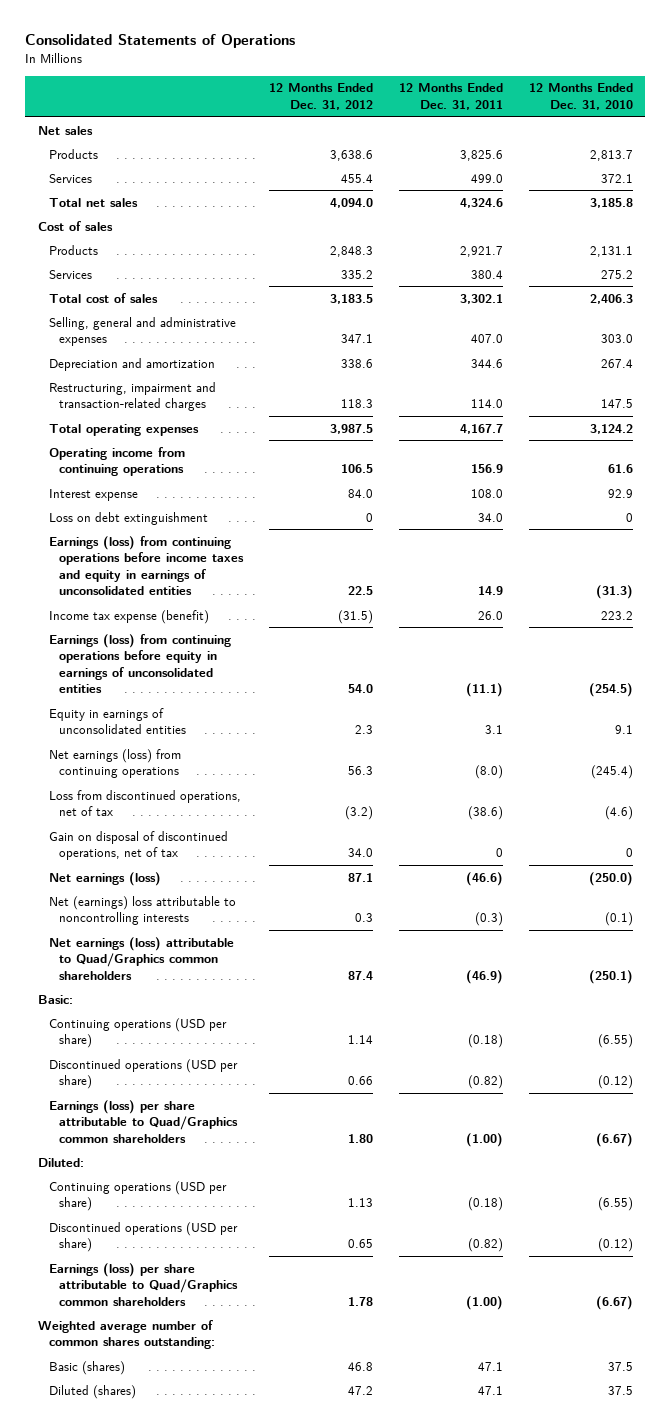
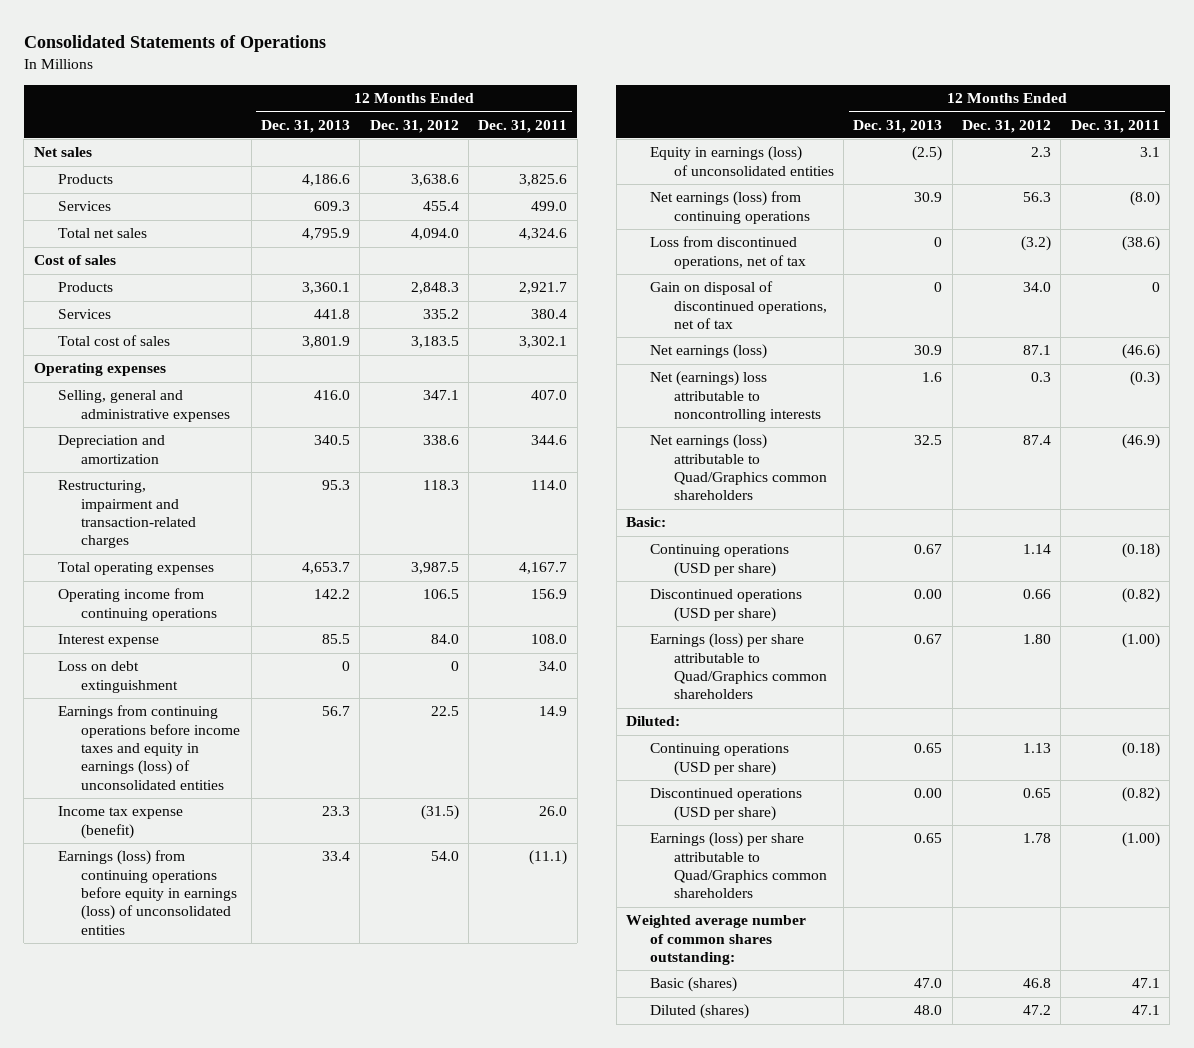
[528,83,633,111] 12 Months Ended Dec. 31, 2010 -> none
none -> [261,119,351,133] Dec. 31, 2013
none -> [33,363,166,377] Operating expenses
[48,535,245,596] Earnings (loss) from continuing operations before income taxes and equity in earnings of unconsolidated entities -> [57,705,241,790] Earnings from continuing operations before income taxes and equity in earnings (loss) of unconsolidated entities
[48,633,231,694] Earnings (loss) from continuing operations before equity in earnings of unconsolidated entities -> [57,850,238,935] Earnings (loss) from continuing operations before equity in earnings (loss) of unconsolidated entities
[48,707,187,735] Equity in earnings of unconsolidated entities -> [649,146,834,176] Equity in earnings (loss) of unconsolidated entities

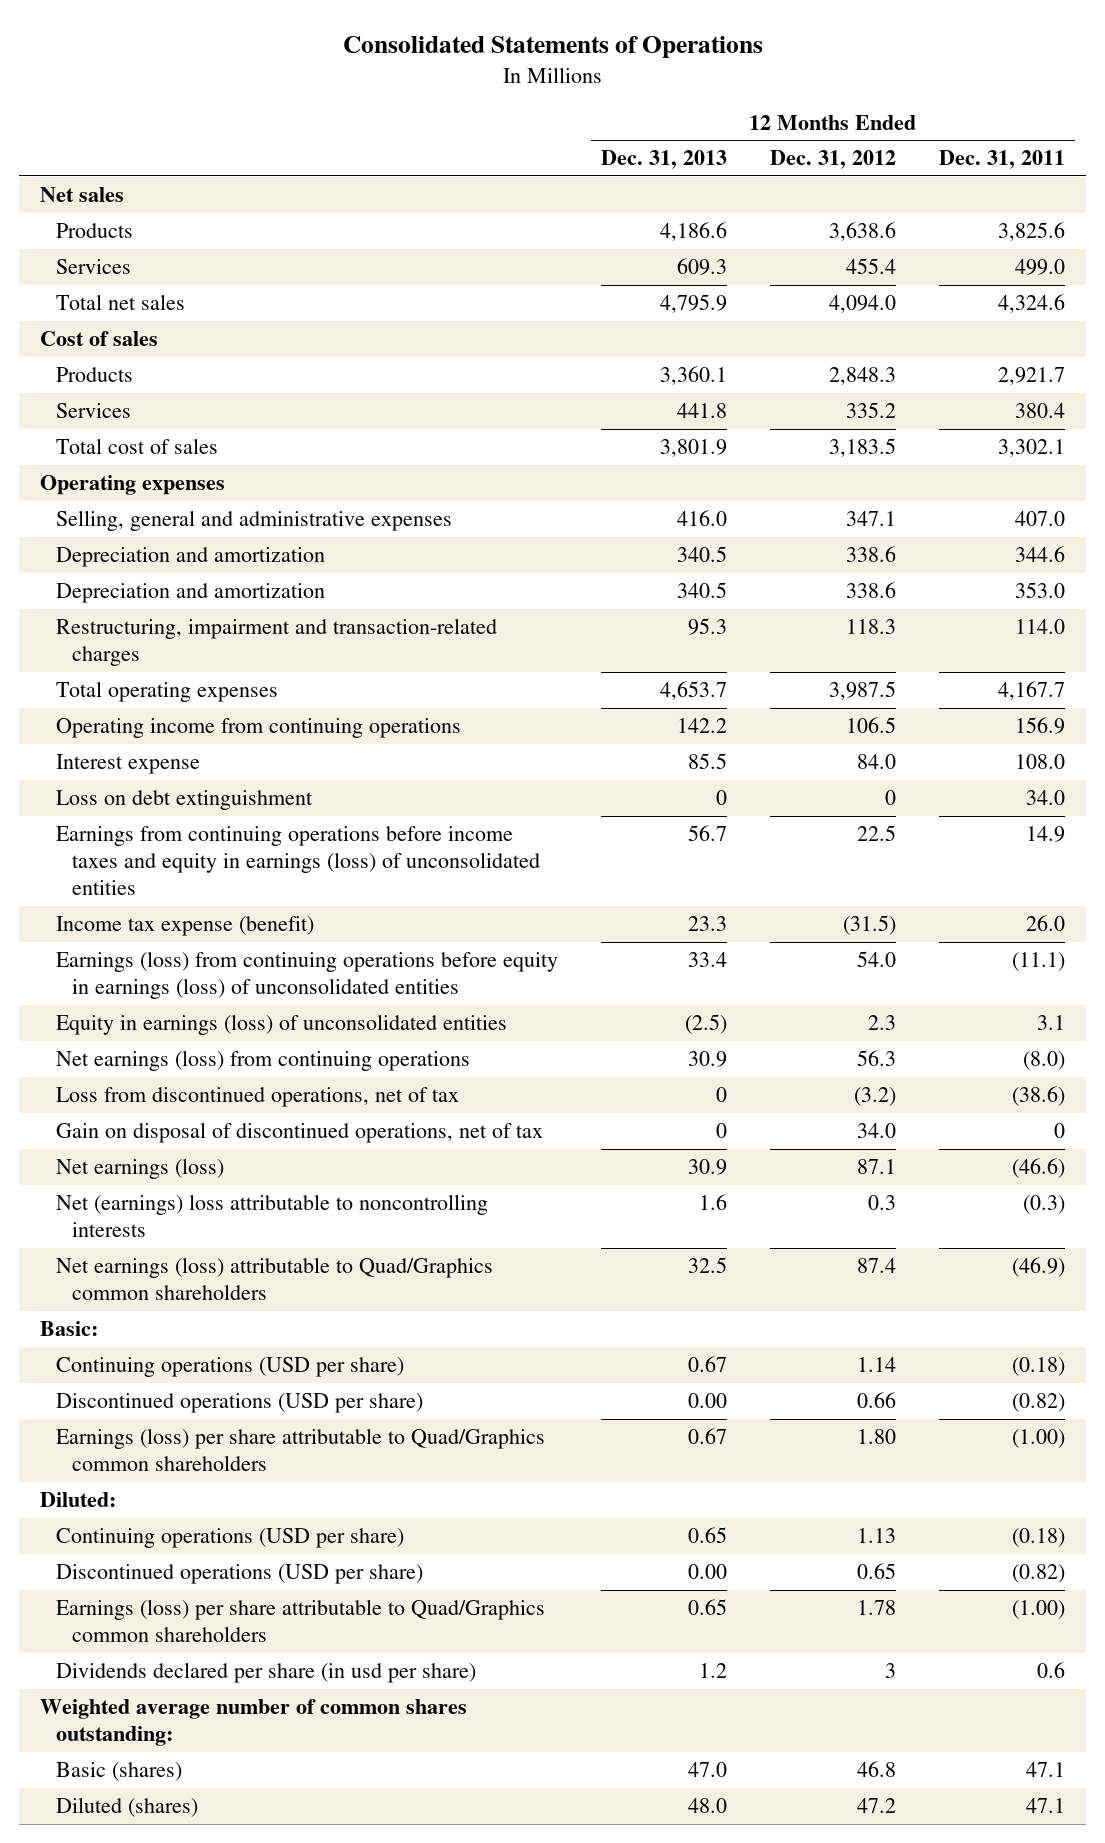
none -> [56,583,326,604] Depreciation and amortization
none -> [56,1662,477,1684] Dividends declared per share (in usd per share)

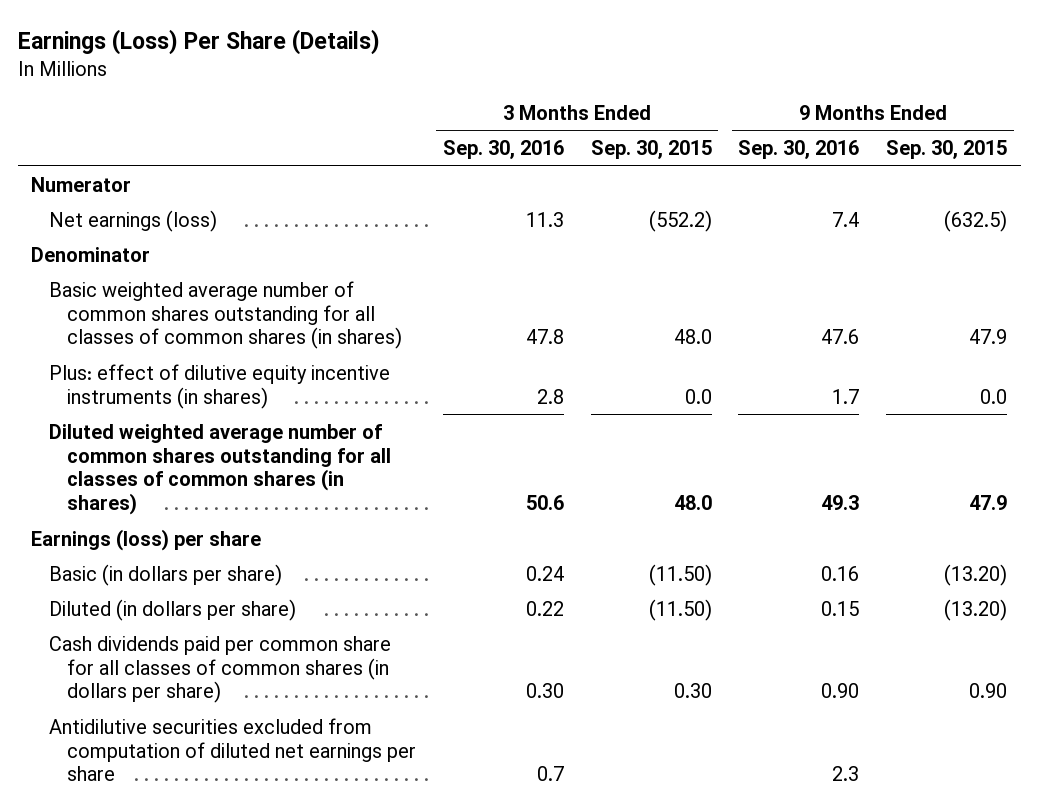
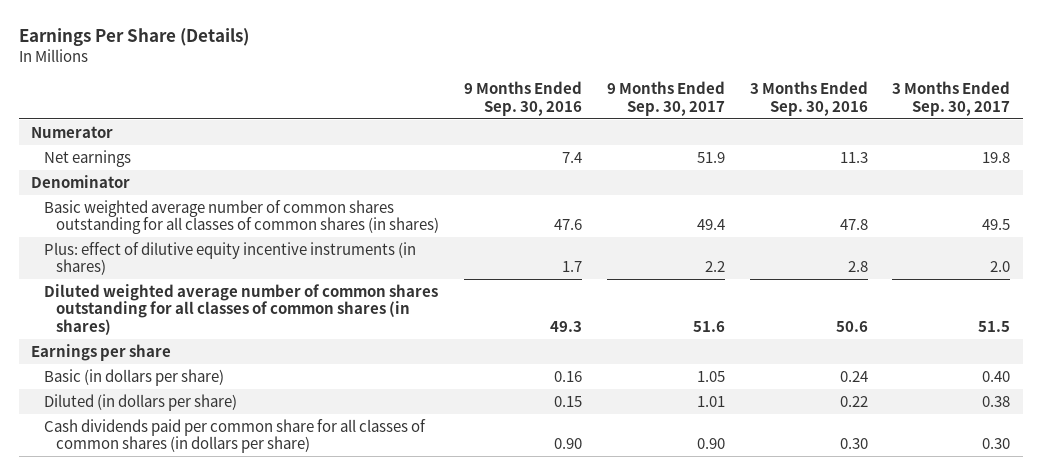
[17,28,380,55] Earnings (Loss) Per Share (Details) -> [18,27,249,46] Earnings Per Share (Details)
[590,140,712,160] Sep. 30, 2015 -> none
[886,140,1008,160] Sep. 30, 2015 -> none
none -> [606,81,725,116] 9 Months Ended Sep. 30, 2017
none -> [892,81,1011,116] 3 Months Ended Sep. 30, 2017
[49,209,218,232] Net earnings (loss) -> [43,149,131,167] Net earnings
[31,528,262,551] Earnings (loss) per share -> [31,343,172,361] Earnings per share
[49,717,416,782] Antidilutive securities excluded from computation of diluted net earnings per share -> none

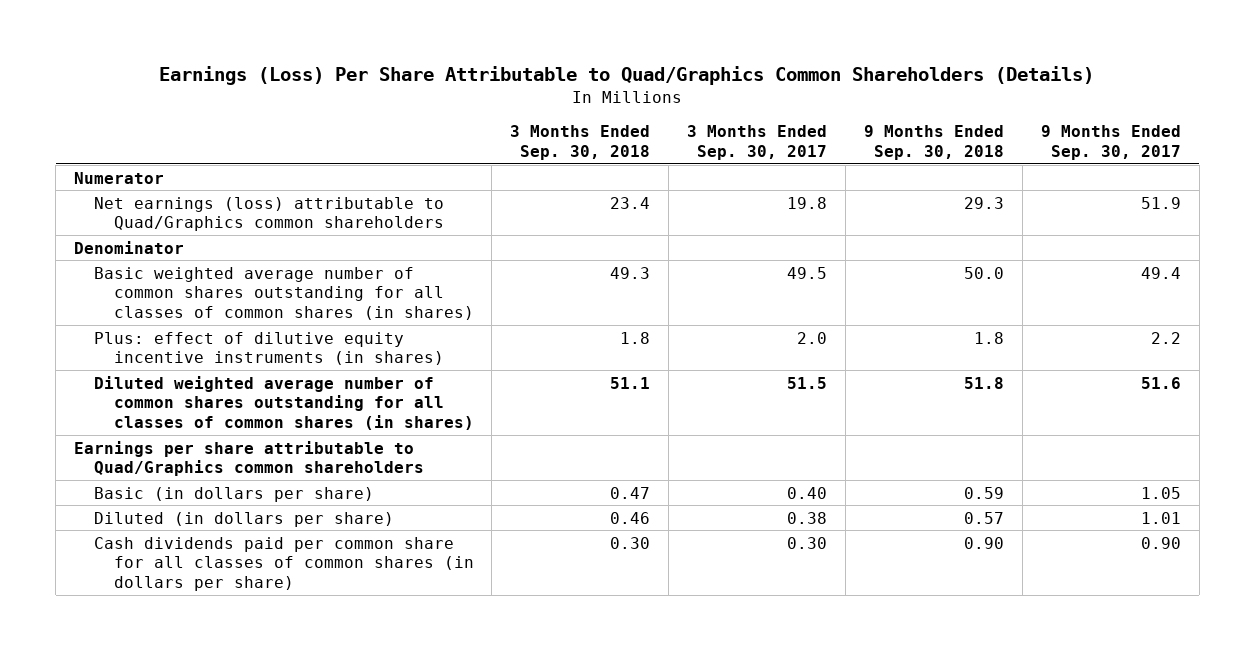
[18,27,249,46] Earnings Per Share (Details) -> [159,65,1095,85] Earnings (Loss) Per Share Attributable to Quad/Graphics Common Shareholders (Details)
[464,81,583,116] 9 Months Ended Sep. 30, 2016 -> none
[749,81,868,116] 3 Months Ended Sep. 30, 2016 -> none
none -> [510,125,651,161] 3 Months Ended Sep. 30, 2018
none -> [864,125,1005,161] 9 Months Ended Sep. 30, 2018
[43,149,131,167] Net earnings -> [93,196,444,232] Net earnings (loss) attributable to Quad/Graphics common shareholders
[31,343,172,361] Earnings per share -> [74,440,424,477] Earnings per share attributable to Quad/Graphics common shareholders

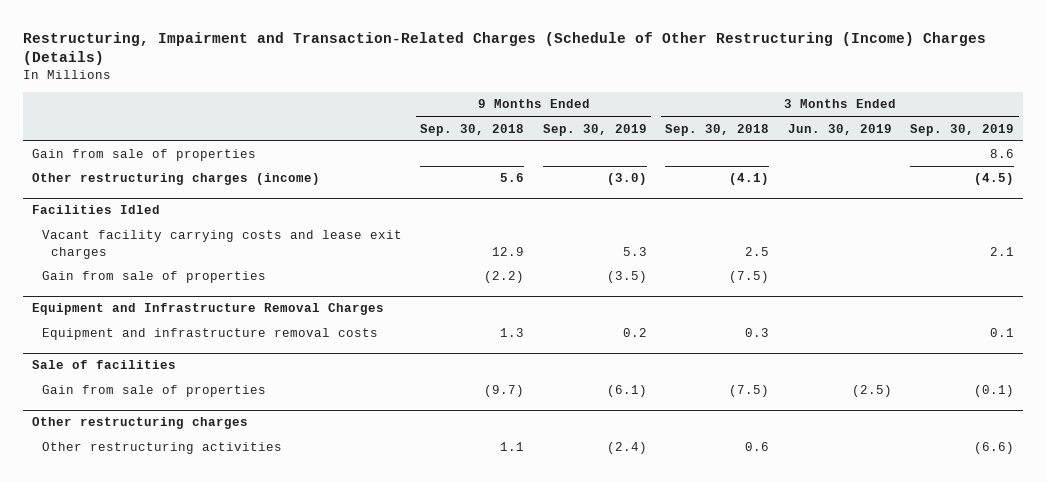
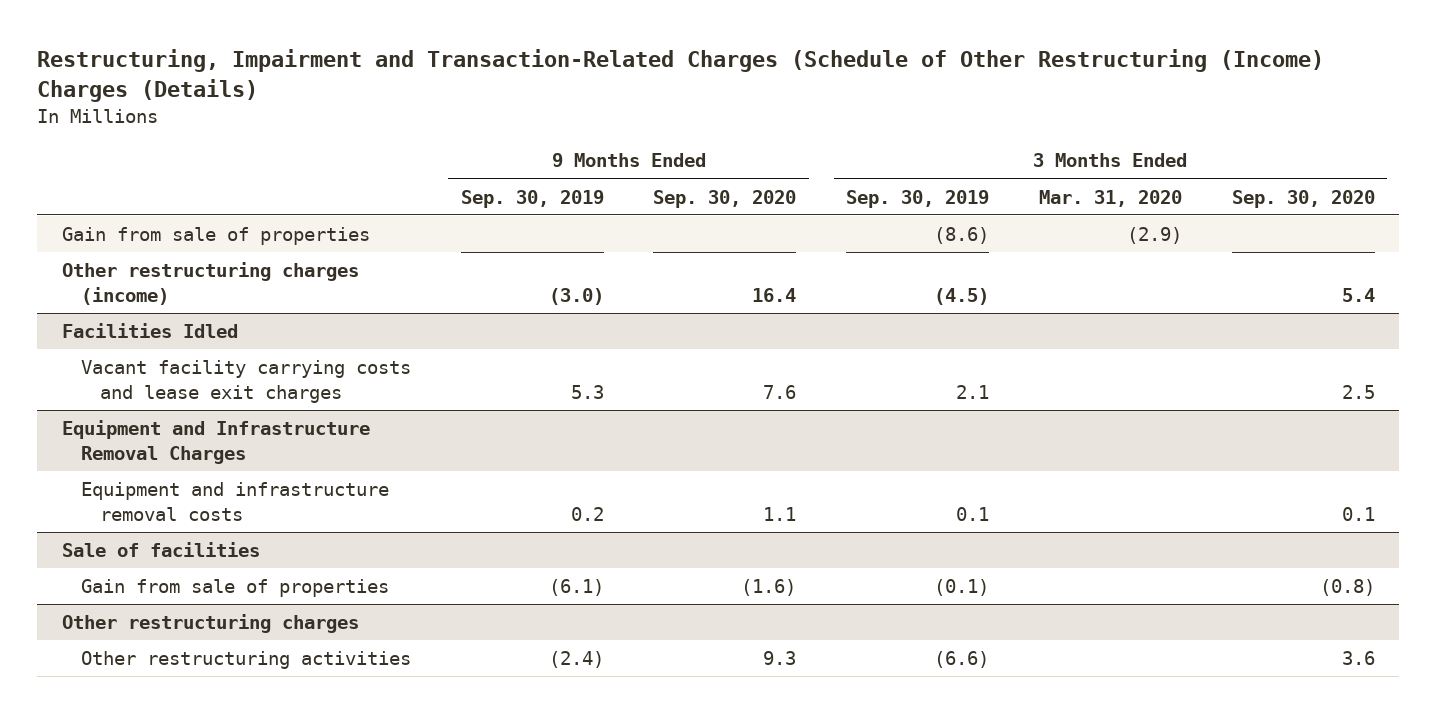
[420,123,525,136] Sep. 30, 2018 -> none
[665,123,770,136] Sep. 30, 2018 -> none
[787,123,892,135] Jun. 30, 2019 -> none
none -> [653,189,797,208] Sep. 30, 2020
none -> [1038,189,1182,207] Mar. 31, 2020
none -> [1231,189,1375,208] Sep. 30, 2020
[990,149,1015,159] 8.6 -> [934,227,990,245] (8.6)
[41,271,266,284] Gain from sale of properties -> none

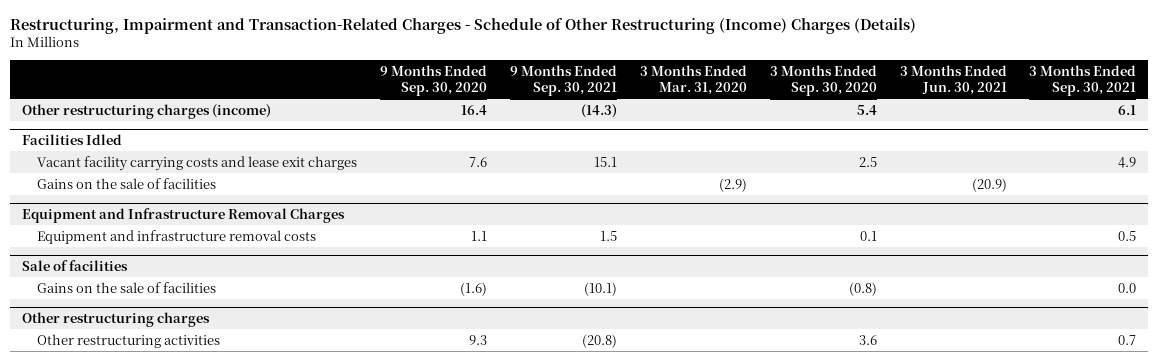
[37,49,1325,102] Restructuring, Impairment and Transaction-Related Charges (Schedule of Other Restructuring (Income) Charges (Details) -> [10,18,917,35] Restructuring, Impairment and Transaction-Related Charges - Schedule of Other Restructuring (Income) Charges (Details)
[460,189,604,208] Sep. 30, 2019 -> none
[846,189,990,208] Sep. 30, 2019 -> none
none -> [509,64,617,97] 9 Months Ended Sep. 30, 2021
none -> [899,64,1007,96] 3 Months Ended Jun. 30, 2021
none -> [1029,64,1137,97] 3 Months Ended Sep. 30, 2021
[62,227,371,246] Gain from sale of properties -> none
none -> [37,177,217,189] Gains on the sale of facilities
[80,579,389,598] Gain from sale of properties -> [37,281,217,293] Gains on the sale of facilities

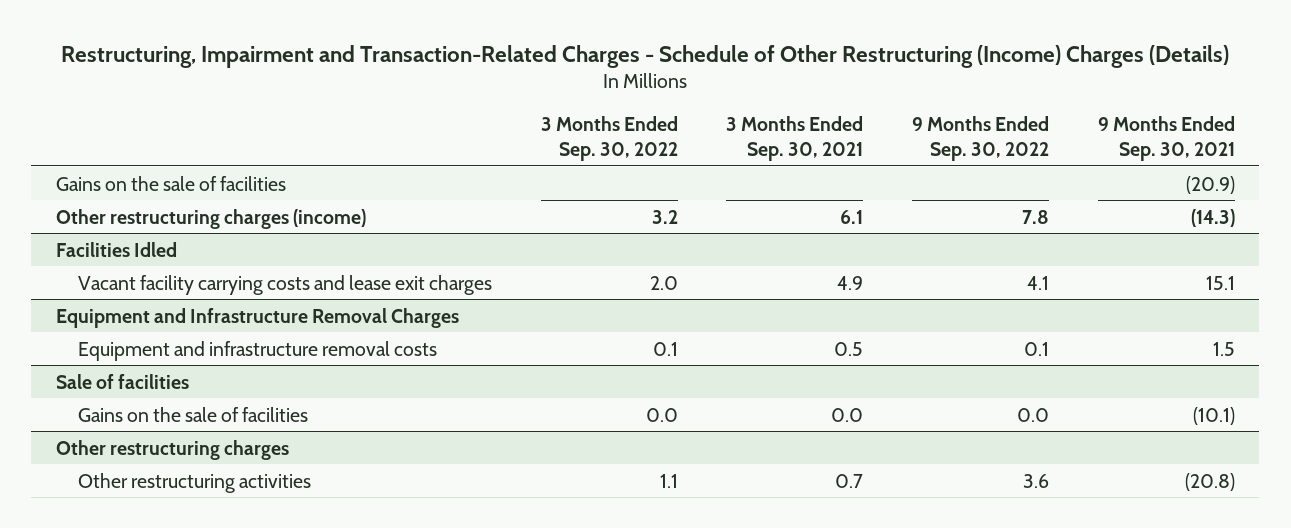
[380,64,488,97] 9 Months Ended Sep. 30, 2020 -> none
[639,64,747,96] 3 Months Ended Mar. 31, 2020 -> none
[769,64,877,97] 3 Months Ended Sep. 30, 2020 -> none
[899,64,1007,96] 3 Months Ended Jun. 30, 2021 -> none
none -> [540,115,678,162] 3 Months Ended Sep. 30, 2022
none -> [912,115,1050,162] 9 Months Ended Sep. 30, 2022
none -> [55,175,286,191] Gains on the sale of facilities
[37,177,217,189] Gains on the sale of facilities -> none

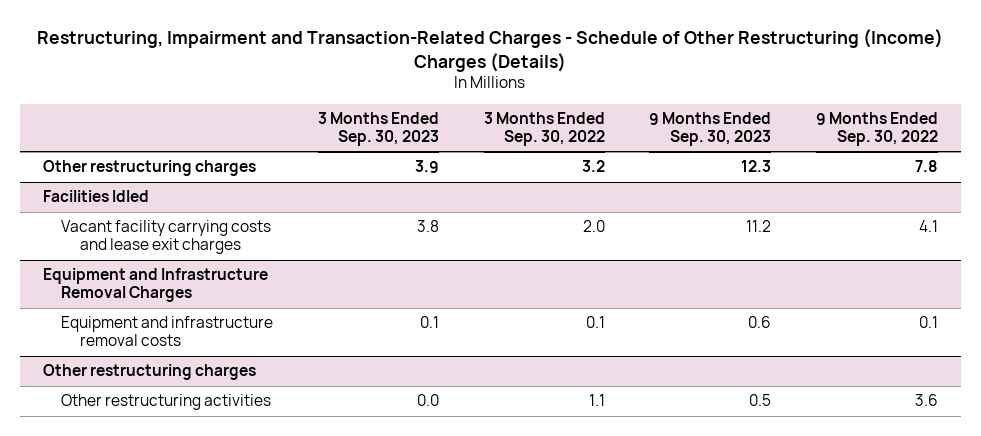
[726,115,864,162] 3 Months Ended Sep. 30, 2021 -> none
[1097,115,1235,162] 9 Months Ended Sep. 30, 2021 -> none
none -> [317,112,439,147] 3 Months Ended Sep. 30, 2023
none -> [649,112,772,147] 9 Months Ended Sep. 30, 2023
[55,175,286,191] Gains on the sale of facilities -> none
[55,208,366,229] Other restructuring charges (income) -> [42,160,256,177] Other restructuring charges
[55,373,189,389] Sale of facilities -> none
[77,406,308,422] Gains on the sale of facilities -> none

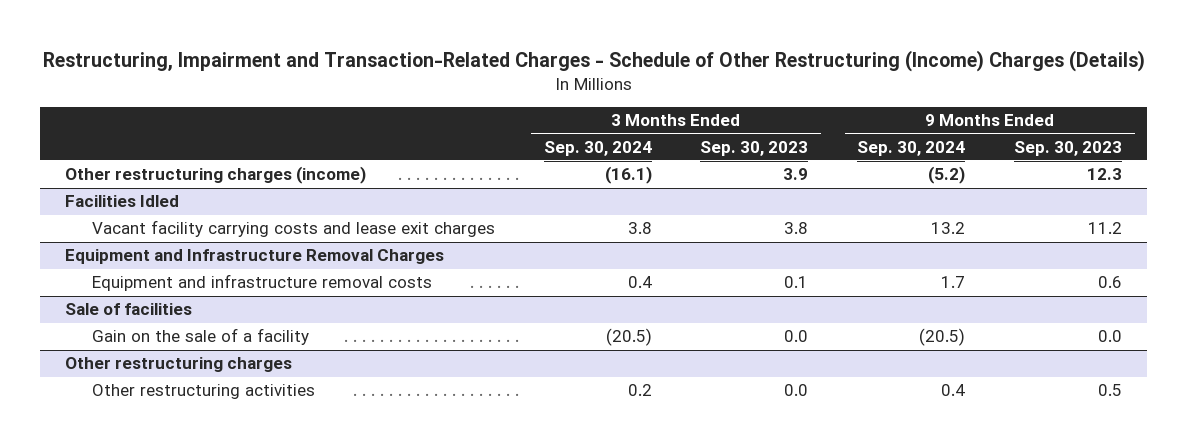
[483,112,605,147] 3 Months Ended Sep. 30, 2022 -> none
[816,112,939,147] 9 Months Ended Sep. 30, 2022 -> none
none -> [543,140,652,156] Sep. 30, 2024
none -> [857,140,966,156] Sep. 30, 2024
[42,160,256,177] Other restructuring charges -> [64,166,366,185] Other restructuring charges (income)
none -> [64,303,192,316] Sale of facilities
none -> [91,328,309,346] Gain on the sale of a facility

